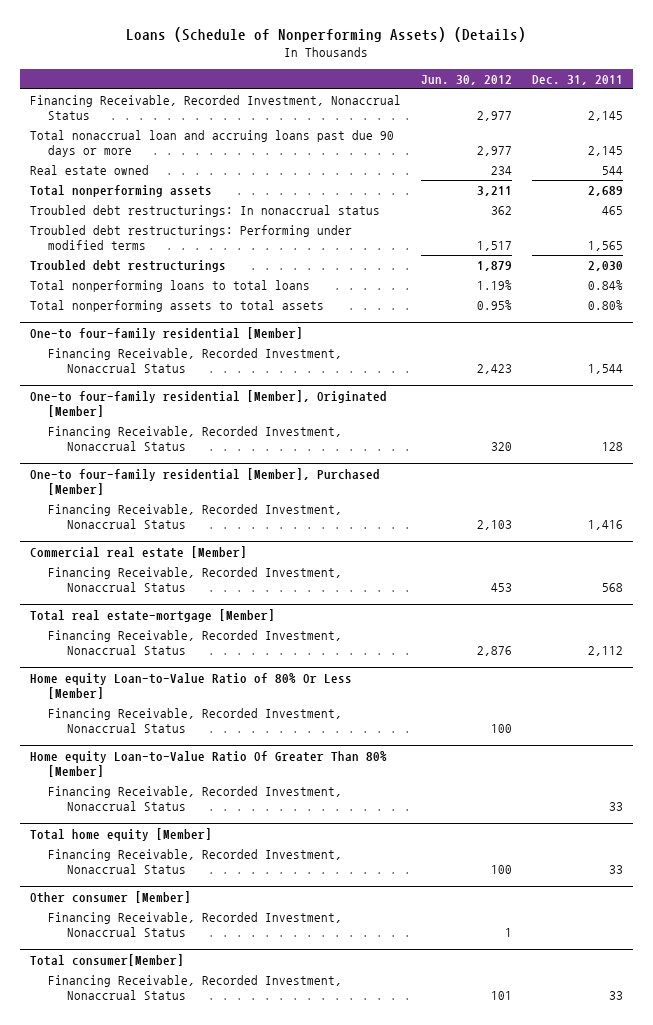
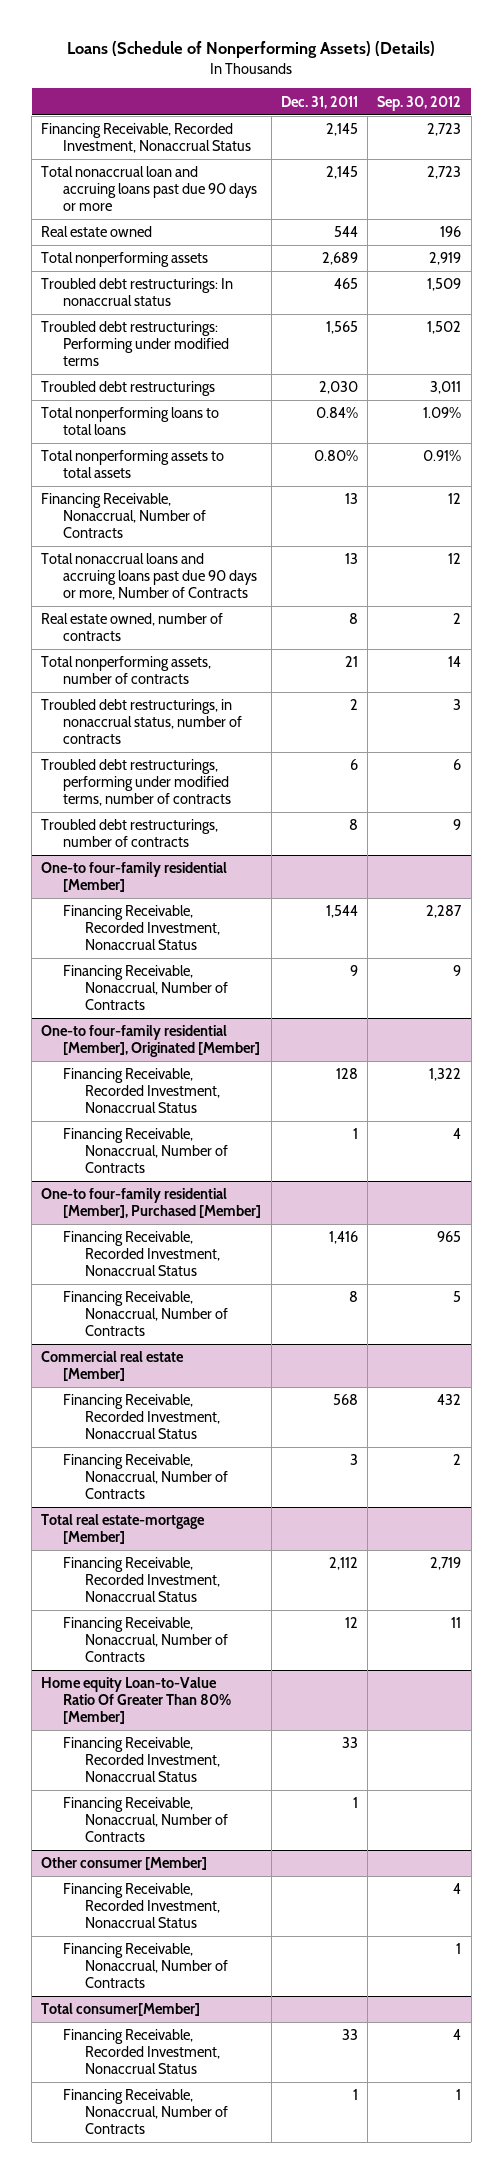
[420,74,512,85] Jun. 30, 2012 -> none
none -> [377,95,462,111] Sep. 30, 2012
none -> [41,493,207,539] Financing Receivable, Nonaccrual, Number of Contracts
none -> [41,553,258,601] Total nonaccrual loans and accruing loans past due 90 days or more, Number of Contracts
none -> [41,613,224,642] Real estate owned, number of contracts
none -> [41,656,212,685] Total nonperforming assets, number of contracts
none -> [41,699,243,745] Troubled debt restructurings, in nonaccrual status, number of contracts
none -> [41,759,232,807] Troubled debt restructurings, performing under modified terms, number of contracts
none -> [41,819,219,848] Troubled debt restructurings, number of contracts
none -> [63,965,229,1011] Financing Receivable, Nonaccrual, Number of Contracts
none -> [63,1128,229,1174] Financing Receivable, Nonaccrual, Number of Contracts
none -> [63,1291,229,1337] Financing Receivable, Nonaccrual, Number of Contracts
none -> [63,1454,229,1500] Financing Receivable, Nonaccrual, Number of Contracts
[29,672,352,700] Home equity Loan-to-Value Ratio of 80% Or Less [Member] -> none
[48,707,343,734] Financing Receivable, Recorded Investment, Nonaccrual Status -> none
none -> [63,1617,229,1663] Financing Receivable, Nonaccrual, Number of Contracts
[29,827,212,841] Total home equity [Member] -> none
[48,848,343,875] Financing Receivable, Recorded Investment, Nonaccrual Status -> none
none -> [63,1797,229,1843] Financing Receivable, Nonaccrual, Number of Contracts
none -> [63,1943,229,1989] Financing Receivable, Nonaccrual, Number of Contracts
none -> [63,2089,229,2135] Financing Receivable, Nonaccrual, Number of Contracts

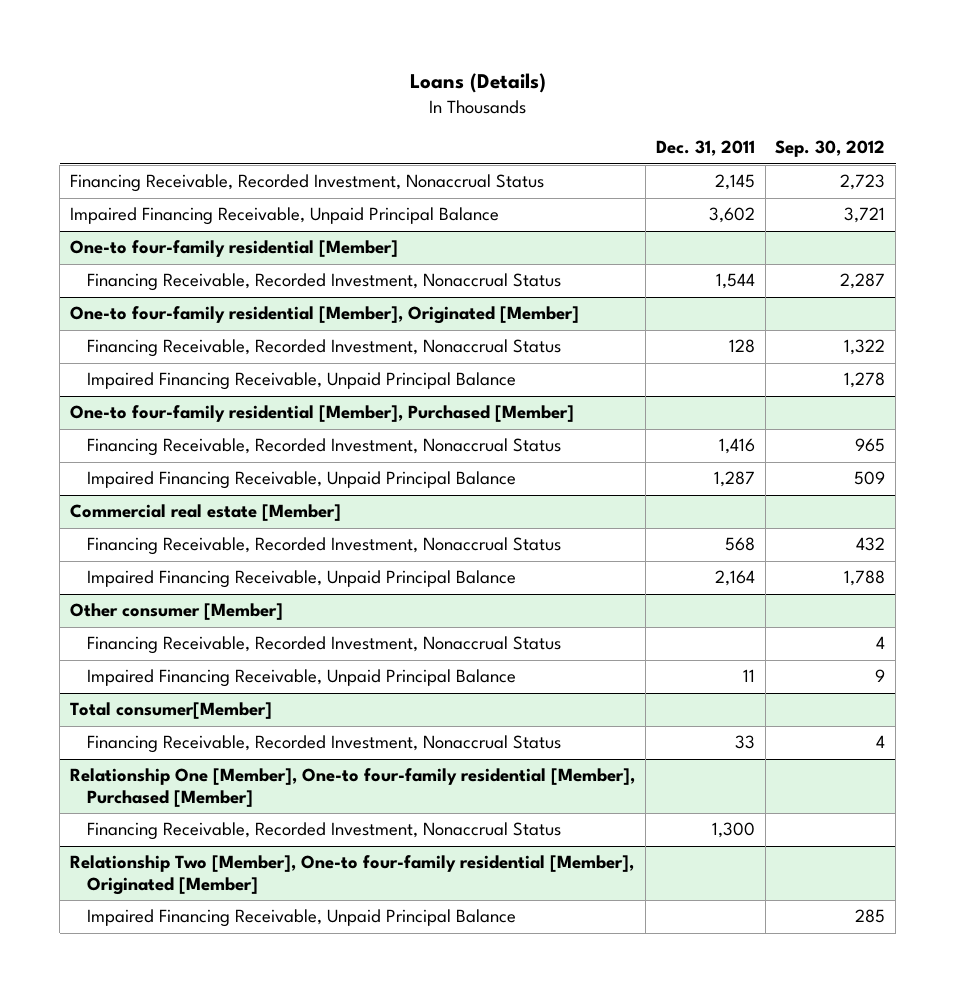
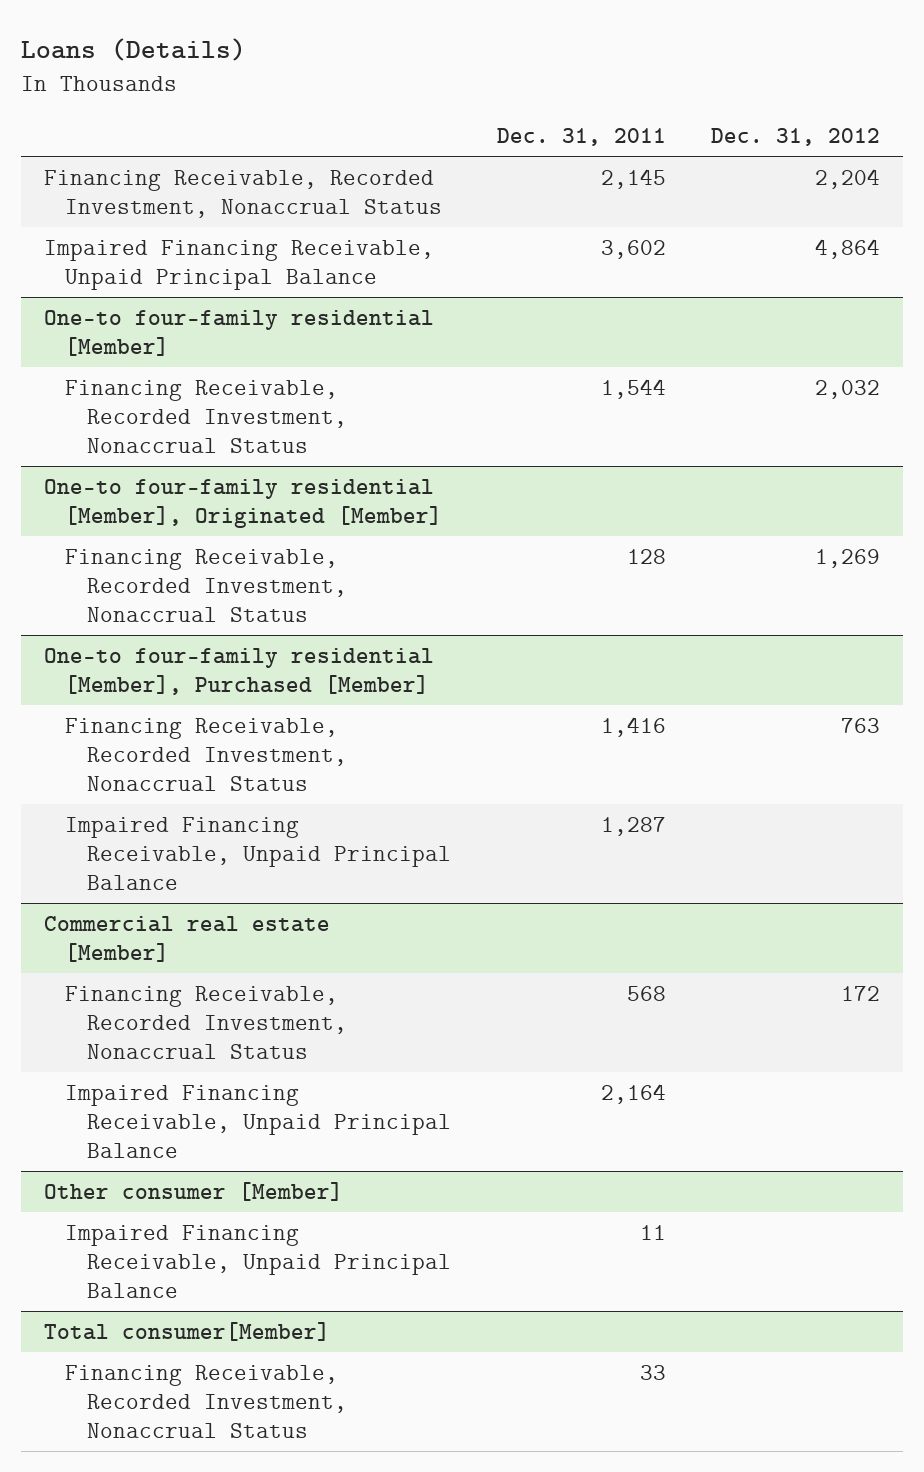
[775,140,886,158] Sep. 30, 2012 -> none
none -> [711,128,881,147] Dec. 31, 2012
[87,372,517,391] Impaired Financing Receivable, Unpaid Principal Balance -> none
[87,636,562,655] Financing Receivable, Recorded Investment, Nonaccrual Status -> none
[70,768,636,808] Relationship One [Member], One-to four-family residential [Member], Purchased [Member] -> none
[87,822,562,841] Financing Receivable, Recorded Investment, Nonaccrual Status -> none
[70,855,635,896] Relationship Two [Member], One-to four-family residential [Member], Originated [Member] -> none
[87,909,517,928] Impaired Financing Receivable, Unpaid Principal Balance -> none

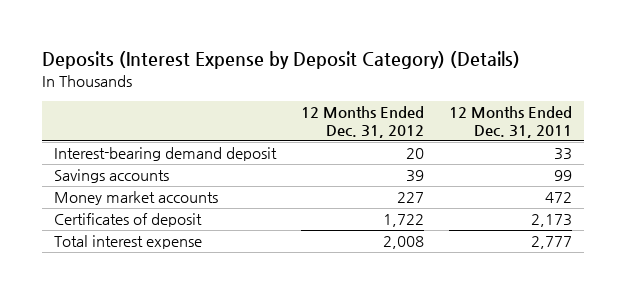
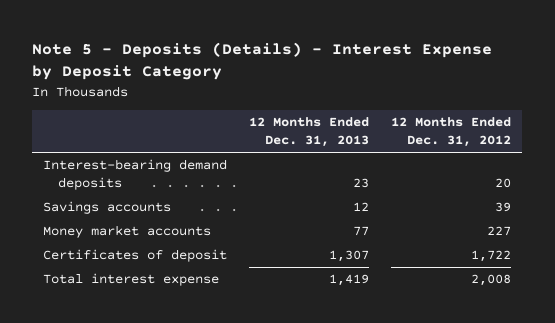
[41,51,520,70] Deposits (Interest Expense by Deposit Category) (Details) -> [32,42,493,81] Note 5 - Deposits (Details) - Interest Expense by Deposit Category
[448,106,572,138] 12 Months Ended Dec. 31, 2011 -> none
none -> [249,117,370,148] 12 Months Ended Dec. 31, 2013
[54,147,278,162] Interest-bearing demand deposit -> [43,159,228,191] Interest-bearing demand deposits

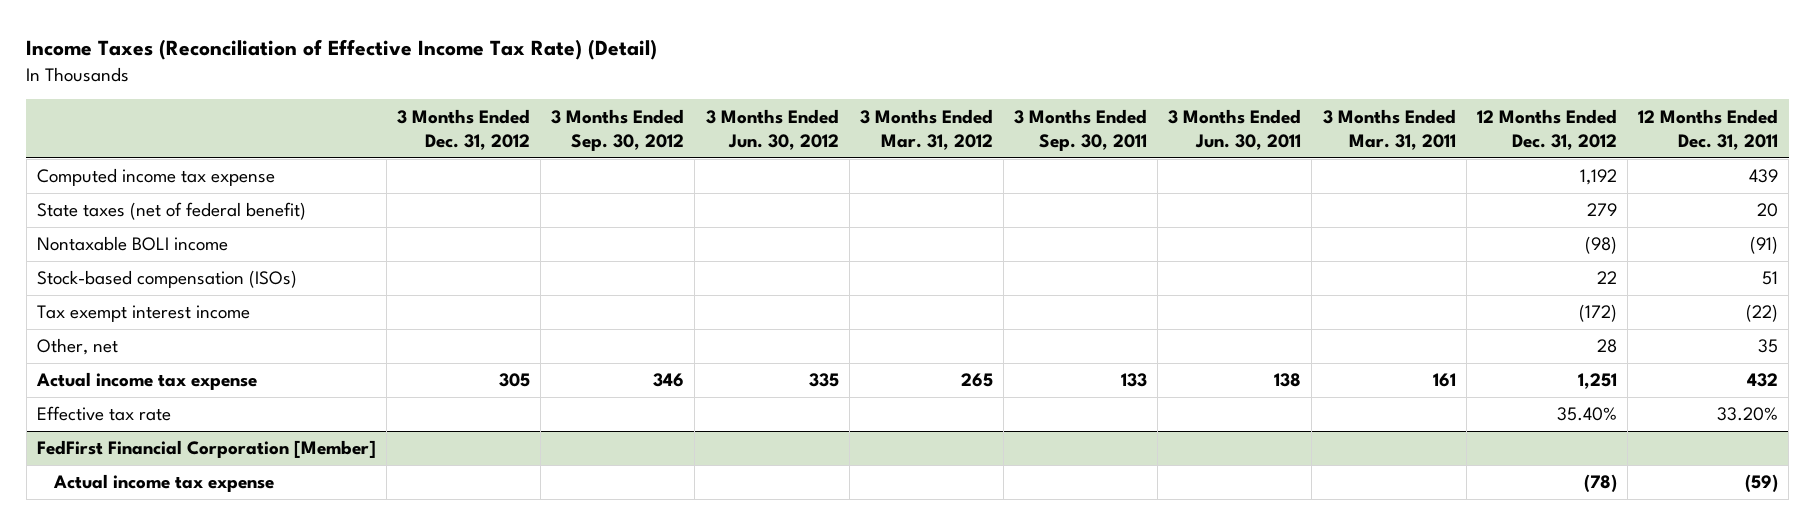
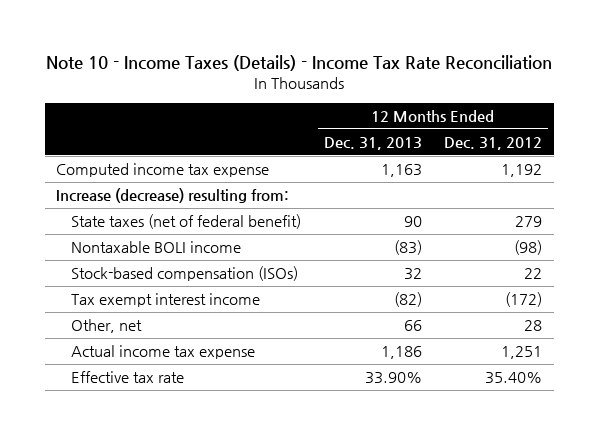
[26,39,658,61] Income Taxes (Reconciliation of Effective Income Tax Rate) (Detail) -> [46,54,553,71] Note 10 - Income Taxes (Details) - Income Tax Rate Reconciliation
[397,108,531,150] 3 Months Ended Dec. 31, 2012 -> none
[551,108,685,151] 3 Months Ended Sep. 30, 2012 -> none
[705,108,839,150] 3 Months Ended Jun. 30, 2012 -> none
[859,108,993,150] 3 Months Ended Mar. 31, 2012 -> none
[1014,108,1148,151] 3 Months Ended Sep. 30, 2011 -> none
[1168,108,1302,150] 3 Months Ended Jun. 30, 2011 -> none
[1322,108,1456,150] 3 Months Ended Mar. 31, 2011 -> none
[1638,108,1779,150] 12 Months Ended Dec. 31, 2011 -> none
none -> [323,136,422,150] Dec. 31, 2013
none -> [56,188,290,204] Increase (decrease) resulting from:
[36,440,376,459] FedFirst Financial Corporation [Member] -> none
[53,474,275,493] Actual income tax expense -> none

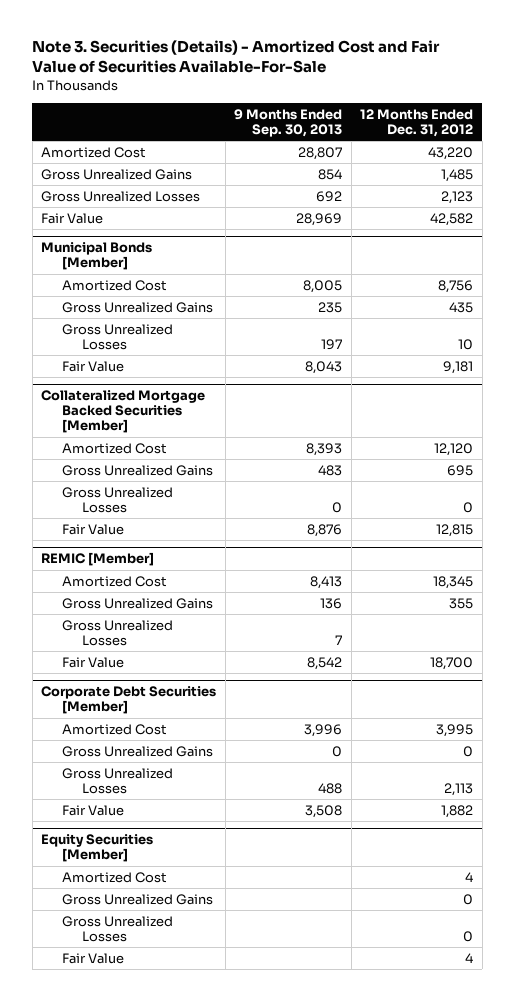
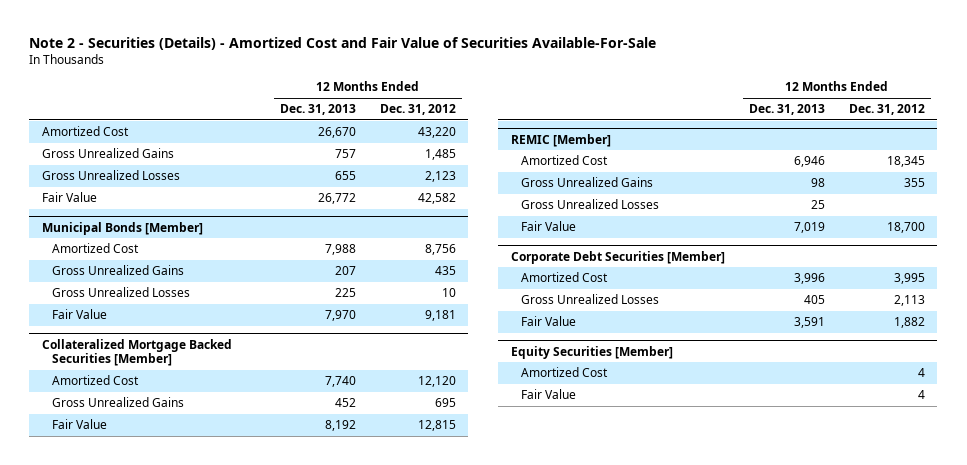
[32,40,441,74] Note 3. Securities (Details) - Amortized Cost and Fair Value of Securities Available-For-Sale -> [29,37,657,51] Note 2 - Securities (Details) - Amortized Cost and Fair Value of Securities Available-For-Sale
[234,108,343,137] 9 Months Ended Sep. 30, 2013 -> none
none -> [279,104,356,116] Dec. 31, 2013
[61,486,173,513] Gross Unrealized Losses -> none
[61,745,213,757] Gross Unrealized Gains -> none
[61,893,213,905] Gross Unrealized Gains -> none
[61,915,173,942] Gross Unrealized Losses -> none

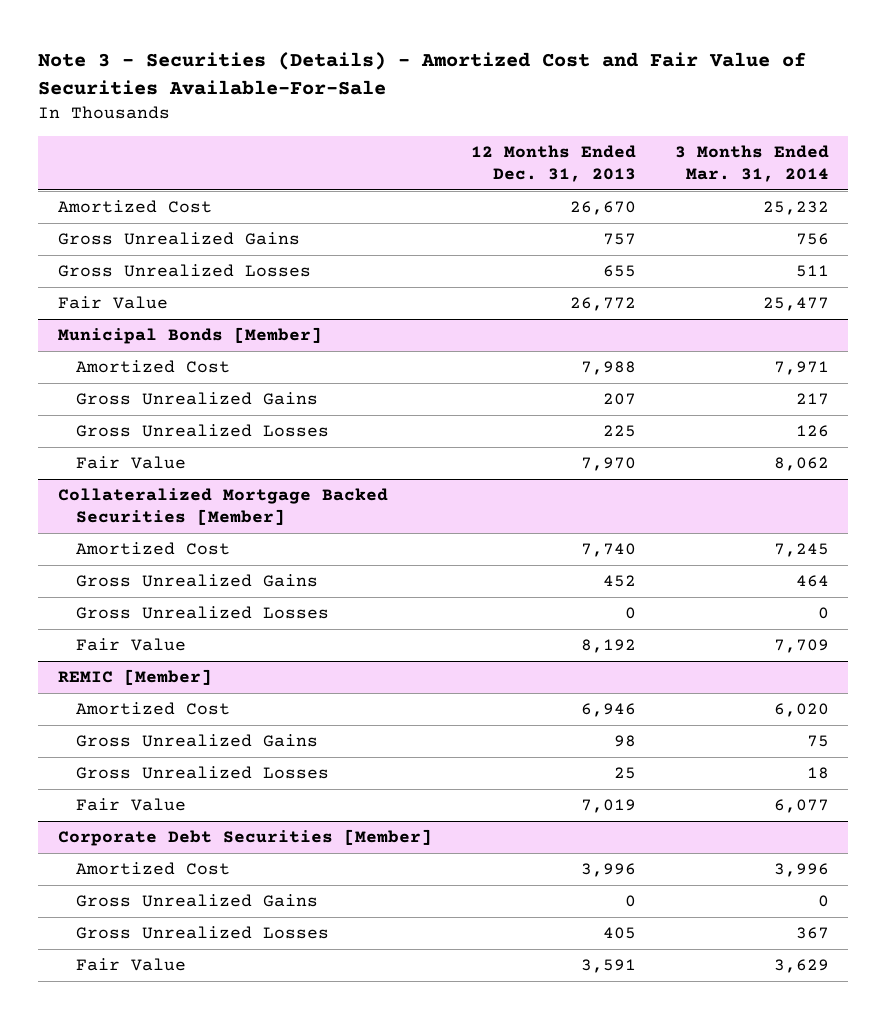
[29,37,657,51] Note 2 - Securities (Details) - Amortized Cost and Fair Value of Securities Available-For-Sale -> [38,52,807,96] Note 3 - Securities (Details) - Amortized Cost and Fair Value of Securities Available-For-Sale
[380,104,457,116] Dec. 31, 2012 -> none
none -> [674,145,829,183] 3 Months Ended Mar. 31, 2014
none -> [75,605,329,619] Gross Unrealized Losses
none -> [75,893,318,907] Gross Unrealized Gains
[510,345,673,359] Equity Securities [Member] -> none
[521,367,609,378] Amortized Cost -> none
[521,389,577,400] Fair Value -> none

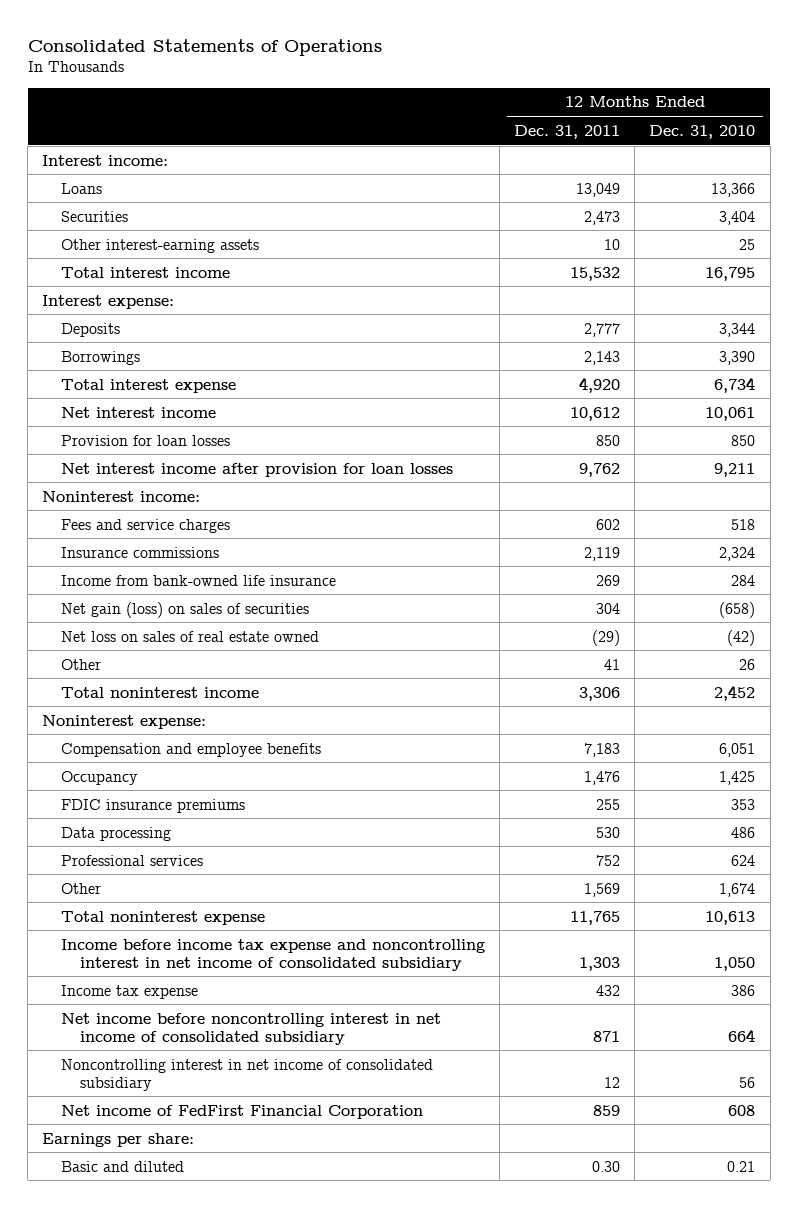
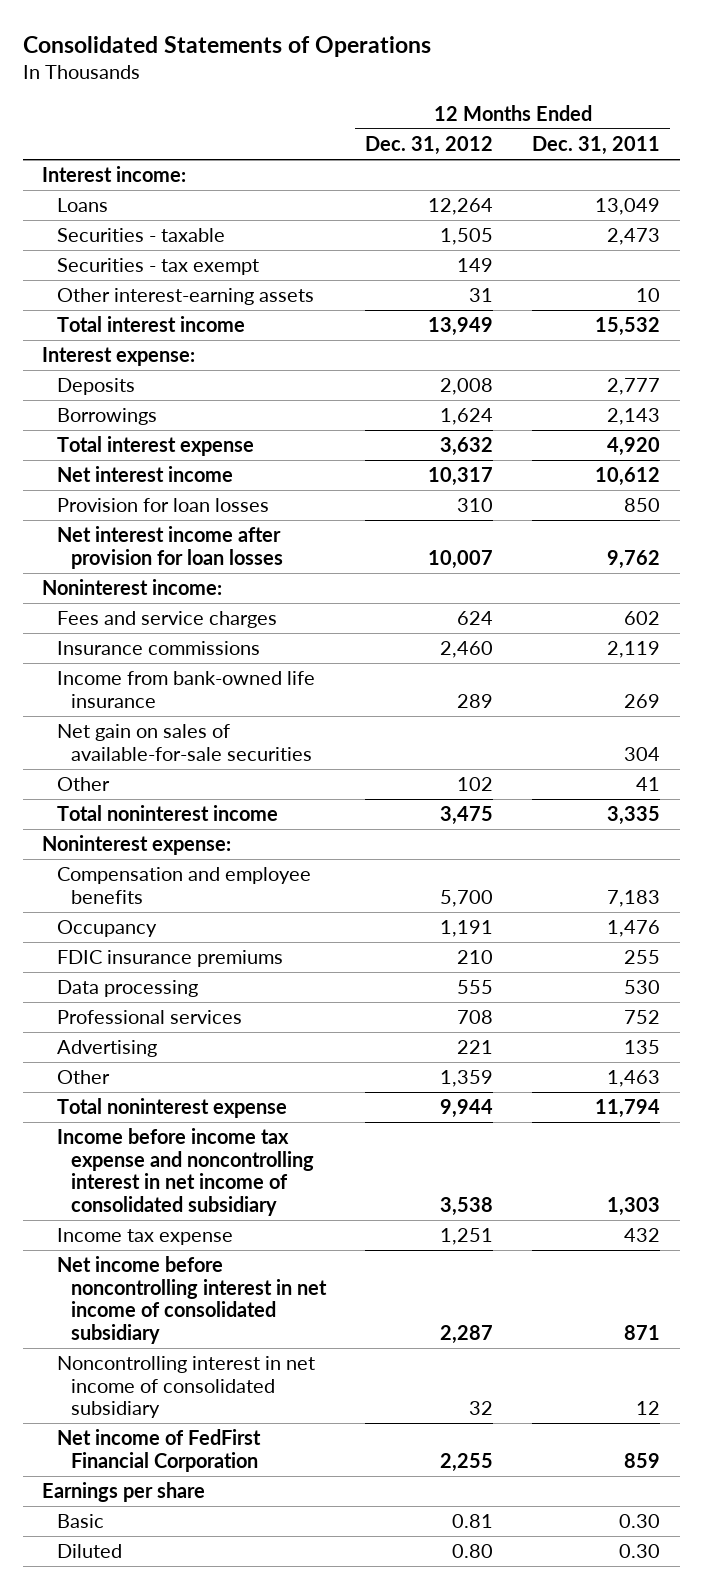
[649,124,756,139] Dec. 31, 2010 -> none
none -> [365,135,494,155] Dec. 31, 2012
[60,210,128,222] Securities -> [56,228,225,243] Securities - taxable
none -> [56,258,259,276] Securities - tax exempt
[60,630,319,642] Net loss on sales of real estate owned -> none
[60,601,309,618] Net gain (loss) on sales of securities -> [56,724,313,761] Net gain on sales of available-for-sale securities
[579,686,621,701] 3,306 -> [607,806,661,826] 3,335
none -> [56,1040,157,1058] Advertising
[584,882,621,897] 1,569 -> [607,1070,661,1088] 1,463
[570,910,621,925] 11,765 -> [595,1099,661,1119] 11,794
[60,1160,184,1172] Basic and diluted -> none
[42,1132,195,1147] Earnings per share: -> [42,1482,206,1503] Earnings per share
none -> [56,1514,104,1529] Basic
none -> [56,1544,122,1559] Diluted

